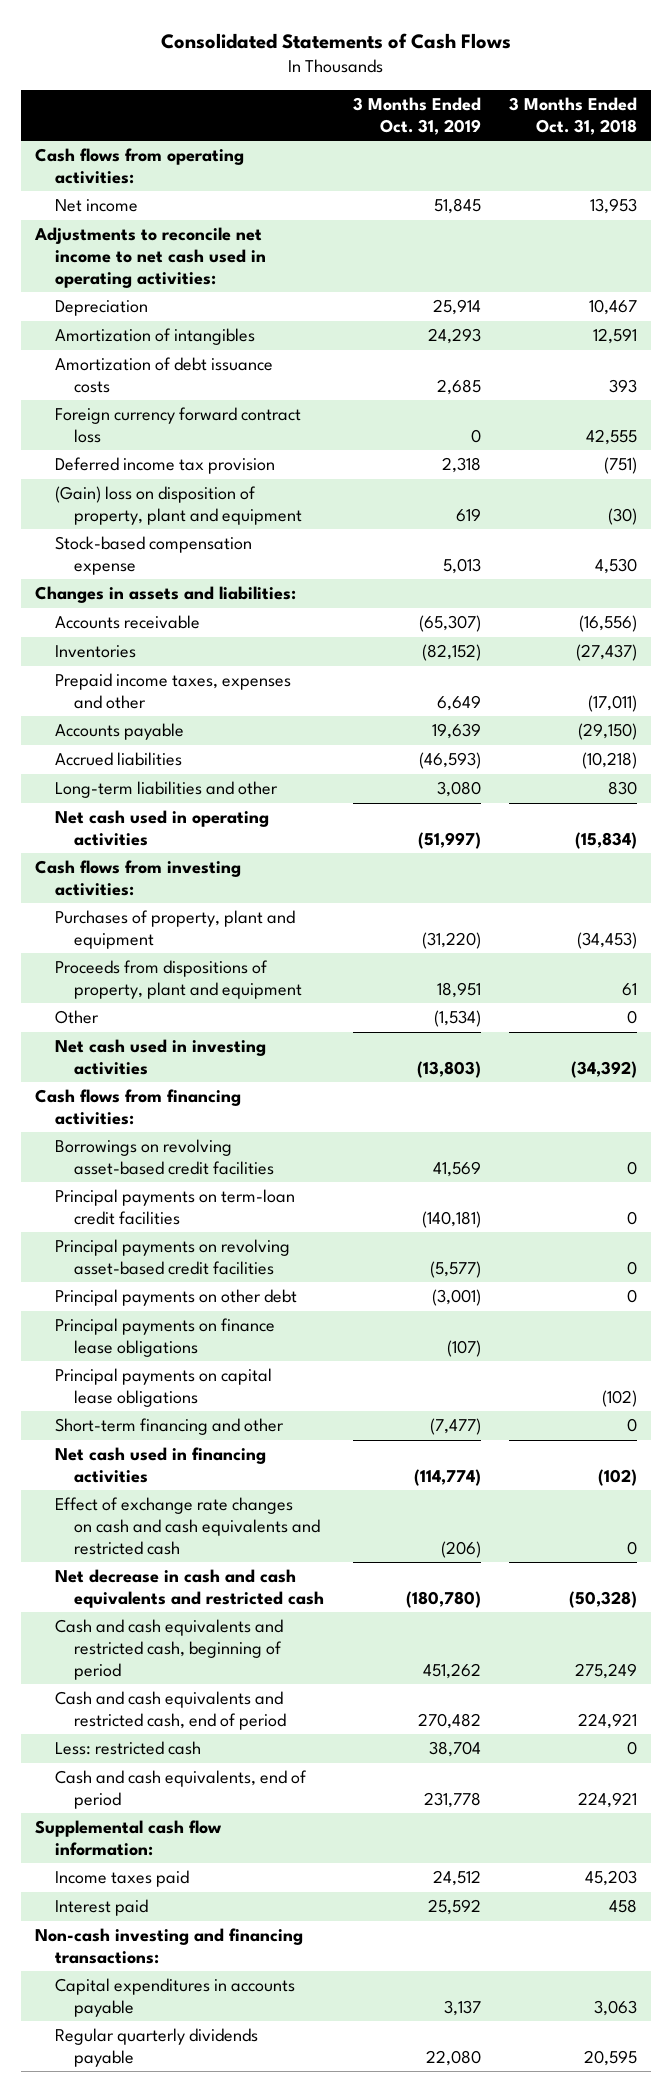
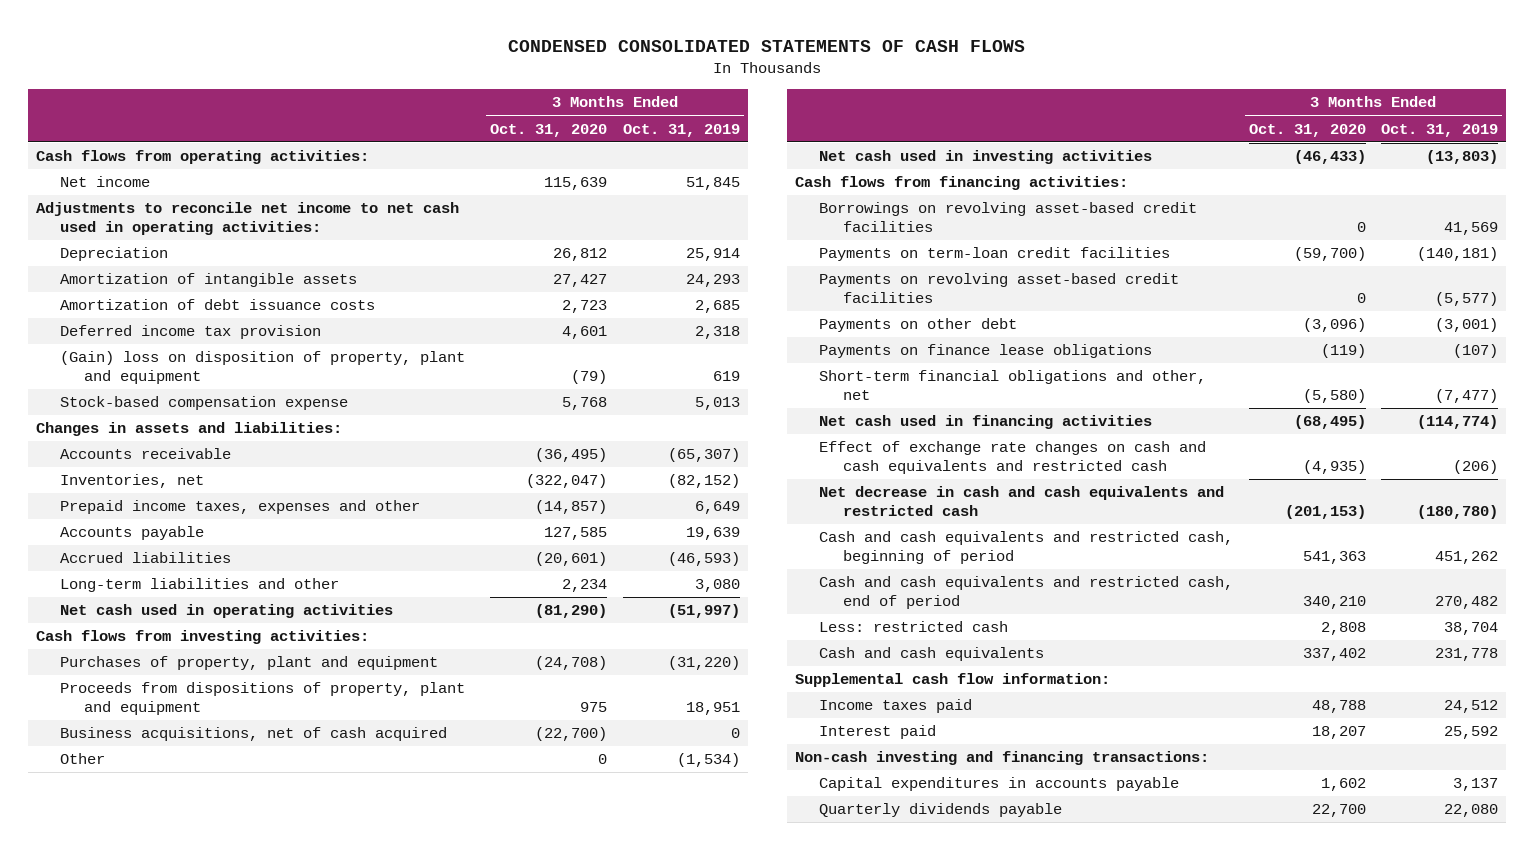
[161,33,512,50] Consolidated Statements of Cash Flows -> [508,40,1026,53] CONDENSED CONSOLIDATED STATEMENTS OF CASH FLOWS
[509,97,638,135] 3 Months Ended Oct. 31, 2018 -> none
none -> [490,123,608,137] Oct. 31, 2020
[54,328,255,346] Amortization of intangibles -> [60,273,358,288] Amortization of intangible assets
[54,407,301,443] Foreign currency forward contract loss -> none
[54,645,136,659] Inventories -> [60,474,205,489] Inventories, net
none -> [60,727,448,742] Business acquisitions, net of cash acquired
[54,1368,272,1407] Principal payments on capital lease obligations -> none
[54,1189,295,1225] Principal payments on term-loan credit facilities -> [818,247,1170,262] Payments on term-loan credit facilities
[54,1239,290,1275] Principal payments on revolving asset-based credit facilities -> [818,273,1179,303] Payments on revolving asset-based credit facilities
[54,1289,297,1307] Principal payments on other debt -> [818,318,1017,333] Payments on other debt
[54,1318,275,1357] Principal payments on finance lease obligations -> [818,344,1152,359] Payments on finance lease obligations
[54,1418,284,1436] Short-term financing and other -> [818,370,1206,400] Short-term financial obligations and other, net
[54,1770,307,1809] Cash and cash equivalents, end of period -> [818,647,1044,662] Cash and cash equivalents
[54,2028,258,2067] Regular quarterly dividends payable -> [818,803,1062,818] Quarterly dividends payable

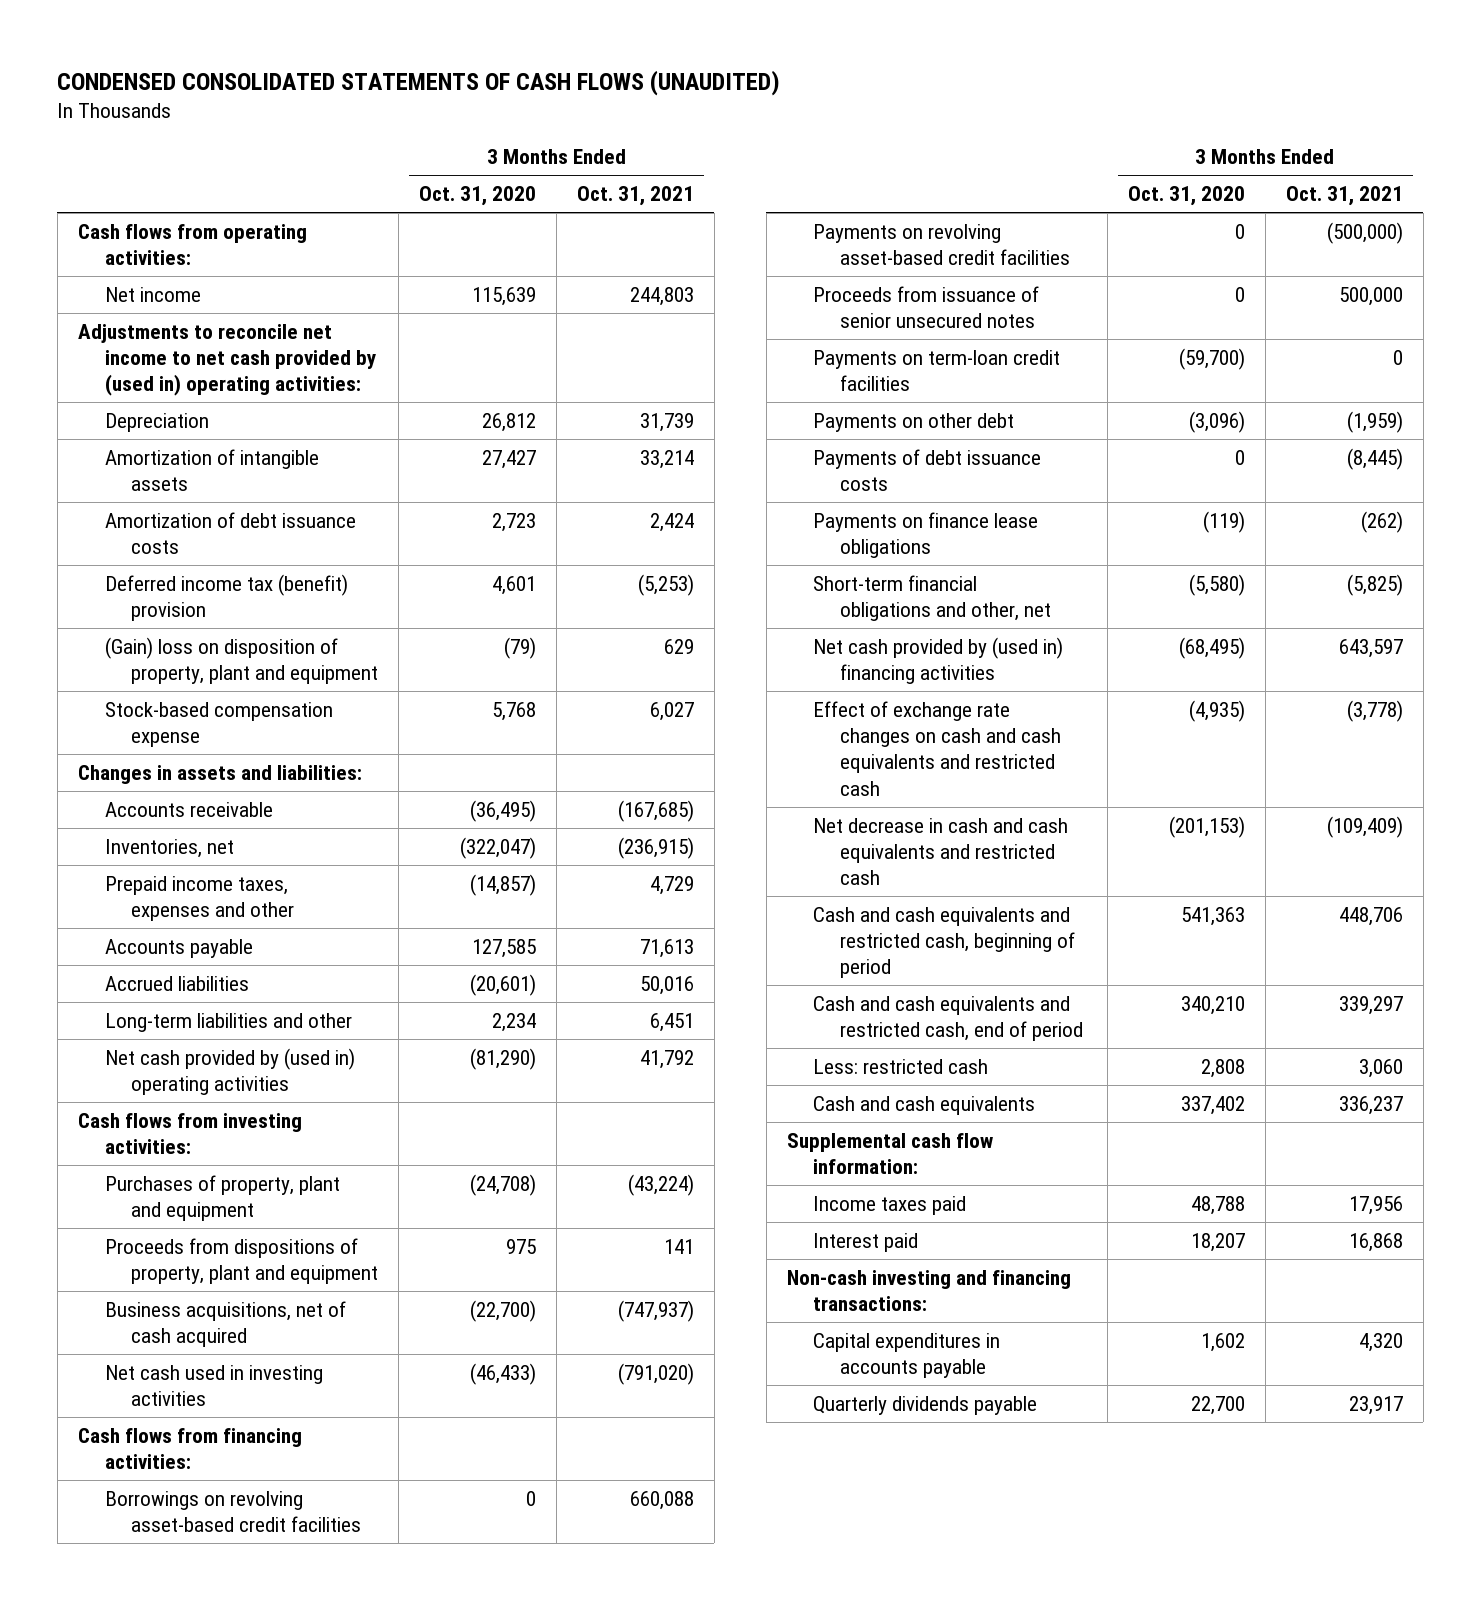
[508,40,1026,53] CONDENSED CONSOLIDATED STATEMENTS OF CASH FLOWS -> [57,69,781,96] CONDENSED CONSOLIDATED STATEMENTS OF CASH FLOWS (UNAUDITED)
[622,123,740,137] Oct. 31, 2019 -> none
none -> [576,186,694,207] Oct. 31, 2021
[36,202,460,235] Adjustments to reconcile net income to net cash used in operating activities: -> [77,323,376,397] Adjustments to reconcile net income to net cash provided by (used in) operating activities:
[60,325,322,340] Deferred income tax provision -> [104,573,348,622] Deferred income tax (benefit) provision
[60,604,394,619] Net cash used in operating activities -> [104,1047,355,1096] Net cash provided by (used in) operating activities
[60,753,106,765] Other -> none
none -> [813,285,1040,329] Proceeds from issuance of senior unsecured notes
[818,247,1170,262] Payments on term-loan credit facilities -> [813,349,1061,392] Payments on term-loan credit facilities
none -> [813,448,1042,492] Payments of debt issuance costs
[818,415,1152,430] Net cash used in financing activities -> [813,636,1064,685] Net cash provided by (used in) financing activities

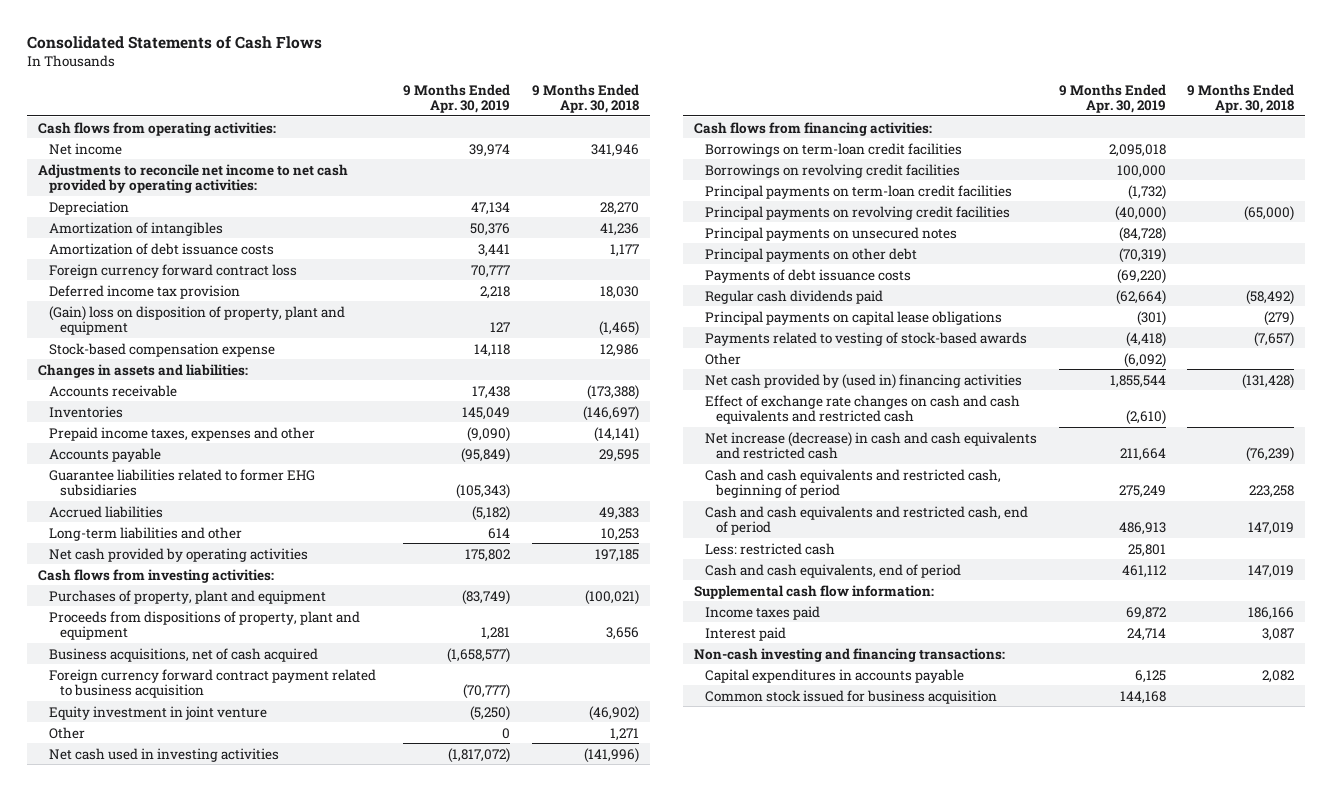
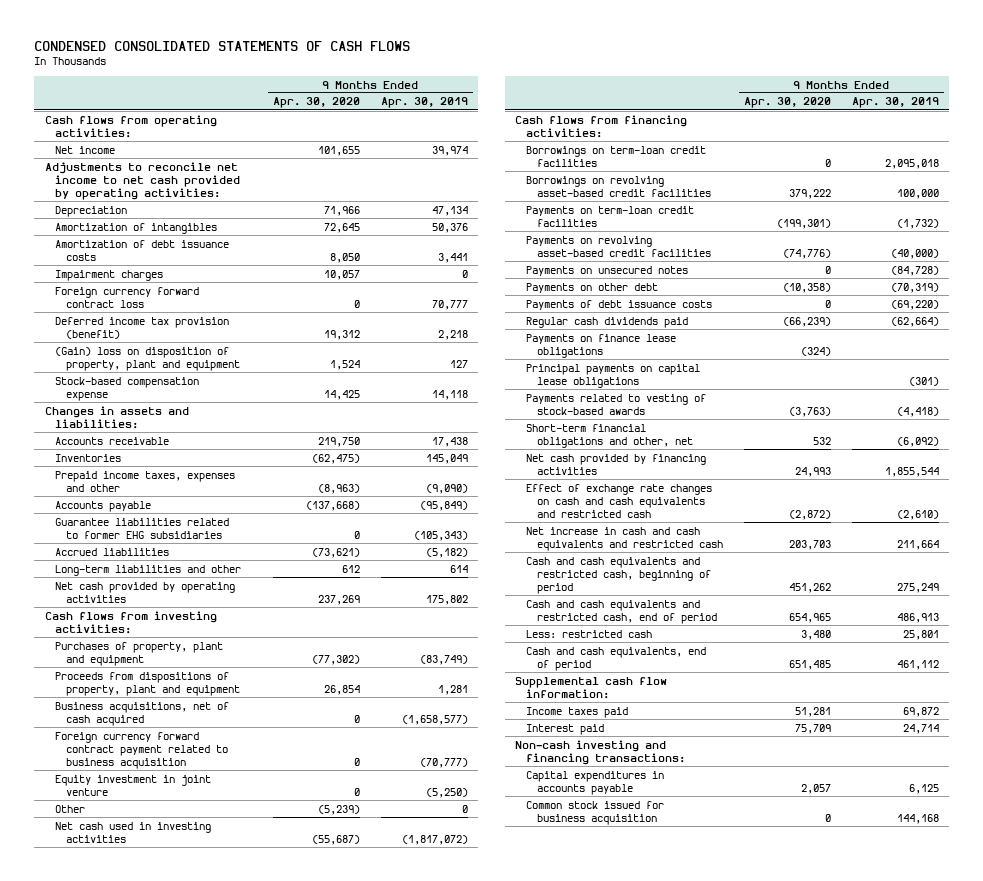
[27,35,323,49] Consolidated Statements of Cash Flows -> [34,40,411,51] CONDENSED CONSOLIDATED STATEMENTS OF CASH FLOWS
[531,83,639,113] 9 Months Ended Apr. 30, 2018 -> none
none -> [273,97,361,109] Apr. 30, 2020
none -> [55,269,164,281] Impairment charges
[48,284,240,299] Deferred income tax provision -> [55,316,230,339] Deferred income tax provision (benefit)
[704,163,960,178] Borrowings on revolving credit facilities -> [526,175,712,197] Borrowings on revolving asset-based credit facilities
[704,184,1012,199] Principal payments on term-loan credit facilities -> [526,205,695,227] Payments on term-loan credit facilities
[704,205,1010,220] Principal payments on revolving credit facilities -> [526,235,712,257] Payments on revolving asset-based credit facilities
[704,226,957,241] Principal payments on unsecured notes -> [526,265,689,276] Payments on unsecured notes
[704,247,917,262] Principal payments on other debt -> [526,282,659,293] Payments on other debt
none -> [526,333,677,358] Payments on finance lease obligations
[704,352,741,365] Other -> [526,423,694,448] Short-term financial obligations and other, net
[704,373,1022,389] Net cash provided by (used in) financing activities -> [526,453,707,475] Net cash provided by financing activities
[704,431,1037,459] Net increase (decrease) in cash and cash equivalents and restricted cash -> [526,526,724,551] Net increase in cash and cash equivalents and restricted cash

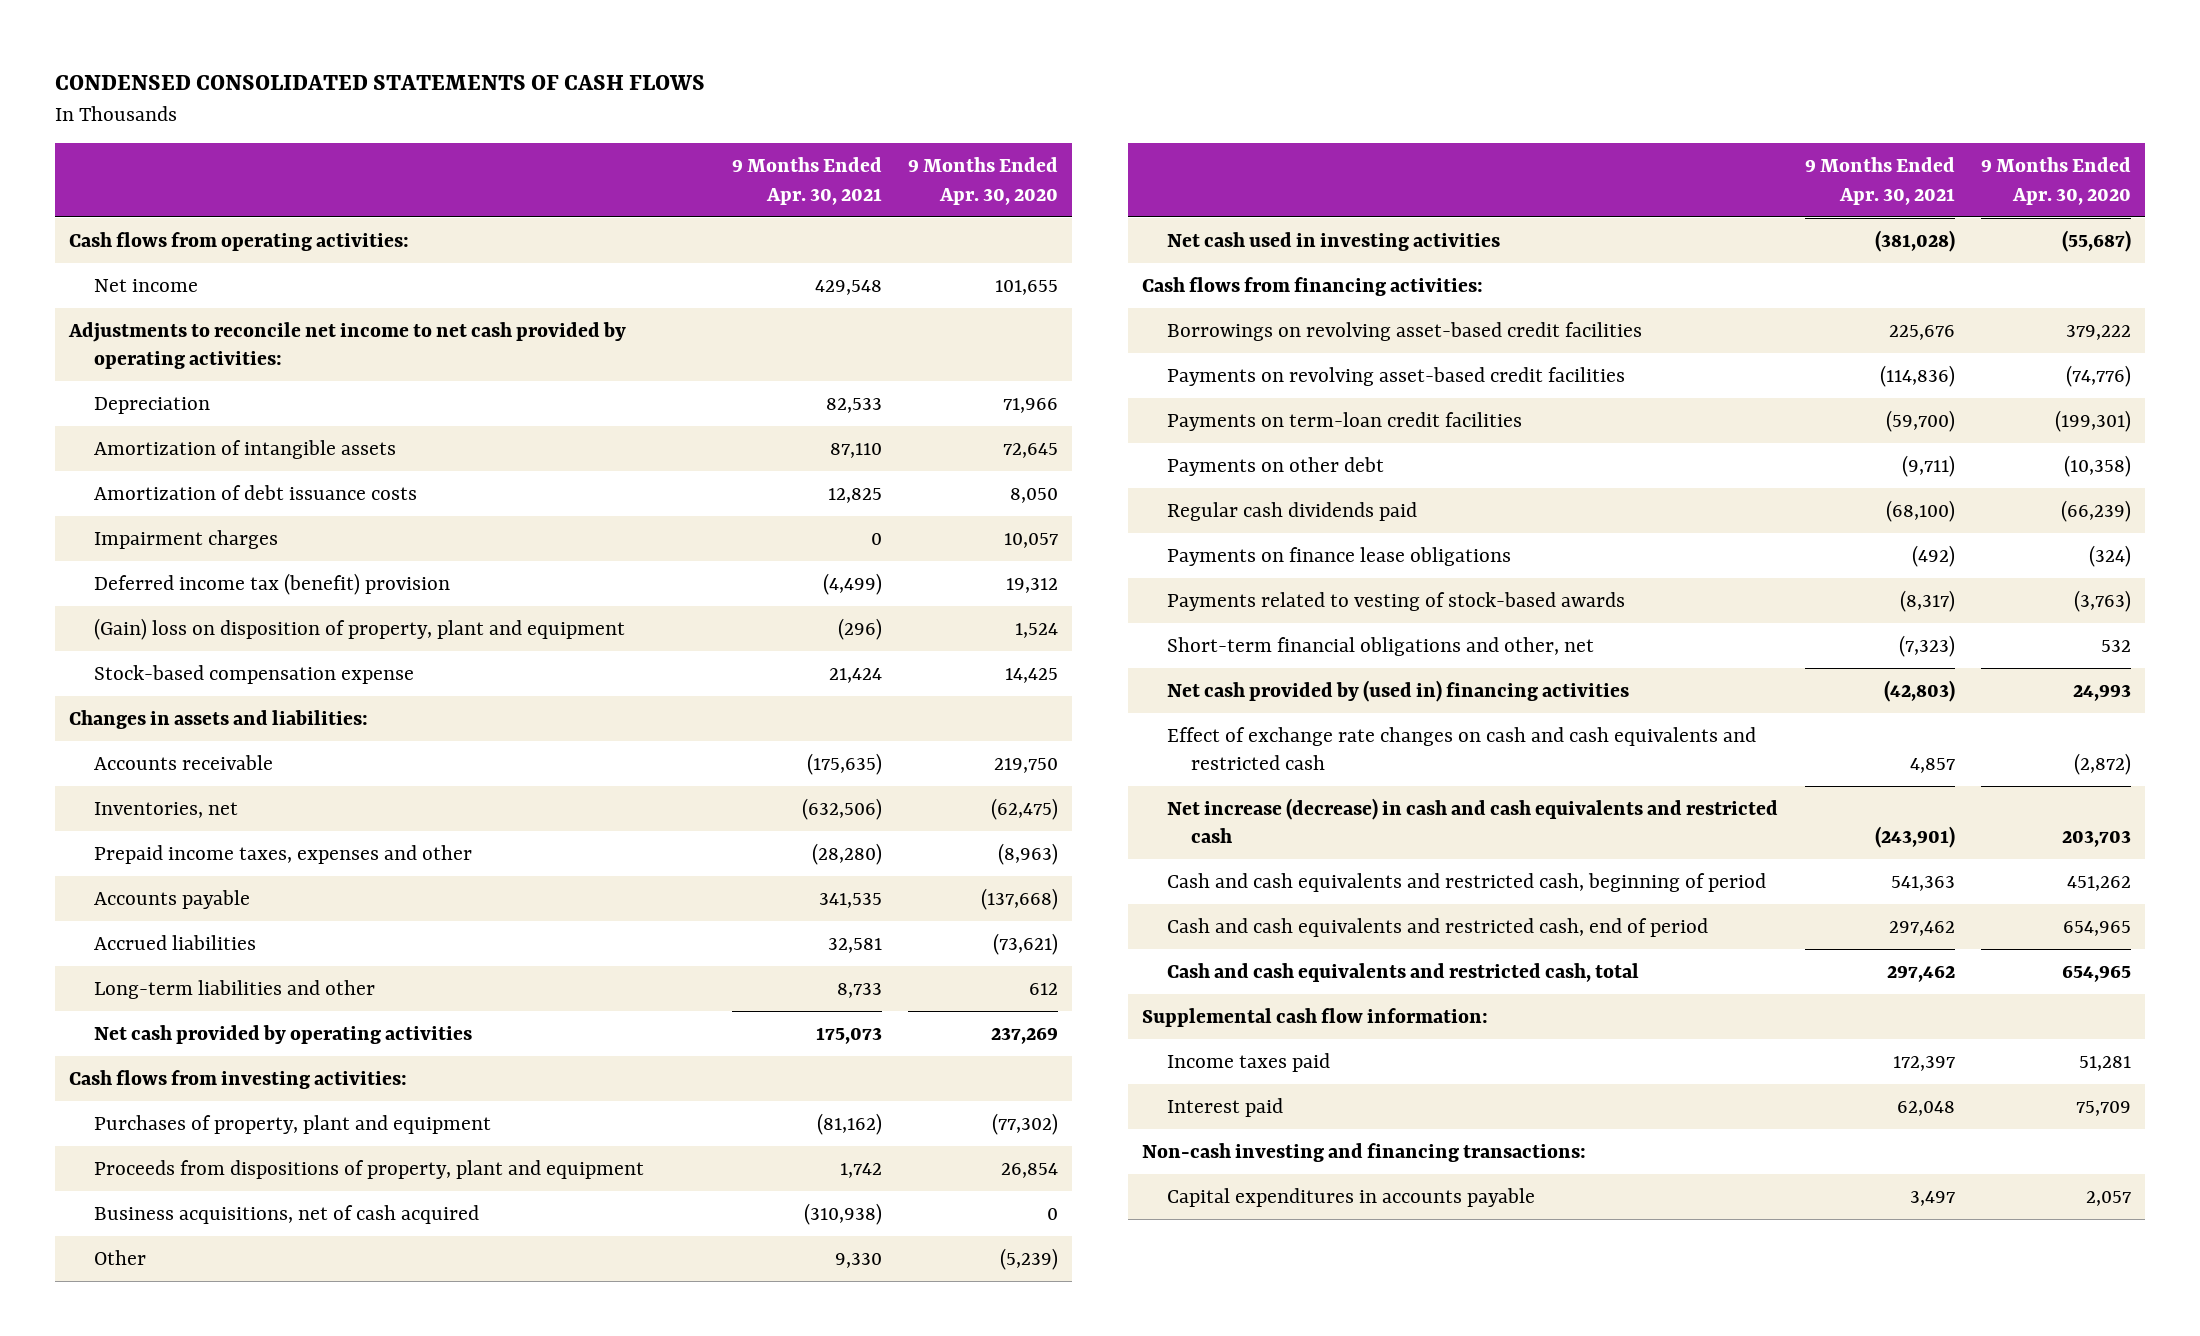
[380,97,468,109] Apr. 30, 2019 -> none
none -> [731,157,882,205] 9 Months Ended Apr. 30, 2021
[55,222,218,234] Amortization of intangibles -> [93,440,396,460] Amortization of intangible assets
[55,286,200,308] Foreign currency forward contract loss -> none
[55,316,230,339] Deferred income tax provision (benefit) -> [93,573,450,596] Deferred income tax (benefit) provision
[55,453,122,462] Inventories -> [93,802,238,819] Inventories, net
[55,517,230,539] Guarantee liabilities related to former EHG subsidiaries -> none
[55,731,229,769] Foreign currency forward contract payment related to business acquisition -> none
[55,774,212,796] Equity investment in joint venture -> none
[526,145,707,167] Borrowings on term-loan credit facilities -> none
[526,265,689,276] Payments on unsecured notes -> none
[526,205,695,227] Payments on term-loan credit facilities -> [1166,412,1522,432] Payments on term-loan credit facilities
[526,299,713,310] Payments of debt issuance costs -> none
[526,363,701,388] Principal payments on capital lease obligations -> none
[526,453,707,475] Net cash provided by financing activities -> [1166,680,1629,703] Net cash provided by (used in) financing activities
[526,526,724,551] Net increase in cash and cash equivalents and restricted cash -> [1166,798,1778,844] Net increase (decrease) in cash and cash equivalents and restricted cash
[526,629,653,638] Less: restricted cash -> none
[526,646,707,671] Cash and cash equivalents, end of period -> none
none -> [1166,963,1639,983] Cash and cash equivalents and restricted cash, total
[526,800,665,825] Common stock issued for business acquisition -> none

